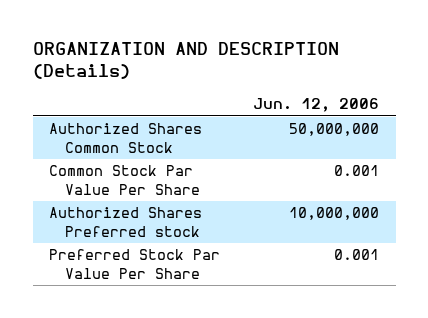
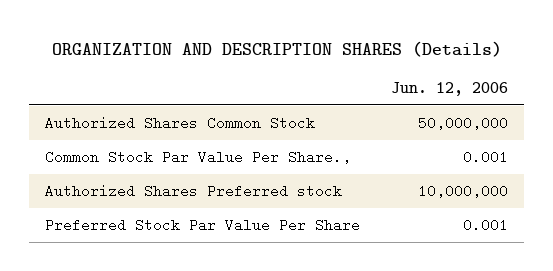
[32,42,339,80] ORGANIZATION AND DESCRIPTION (Details) -> [51,40,502,57] ORGANIZATION AND DESCRIPTION SHARES (Details)
[49,165,200,196] Common Stock Par Value Per Share -> [45,149,352,164] Common Stock Par Value Per Share.,

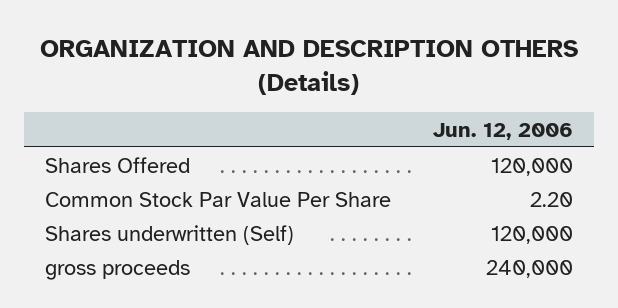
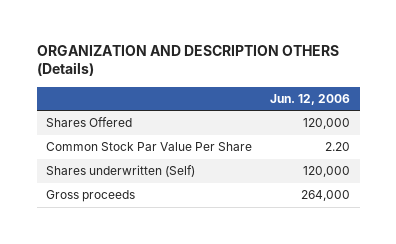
[44,259,190,280] gross proceeds -> [45,190,135,203] Gross proceeds
[485,259,573,278] 240,000 -> [301,190,351,202] 264,000

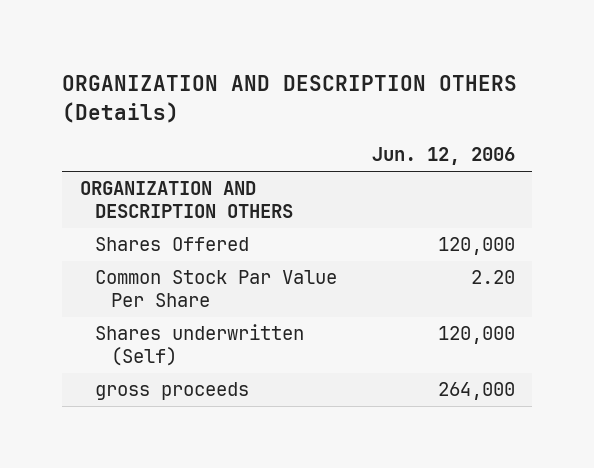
none -> [79,181,294,218] ORGANIZATION AND DESCRIPTION OTHERS
[45,190,135,203] Gross proceeds -> [95,382,250,401] gross proceeds

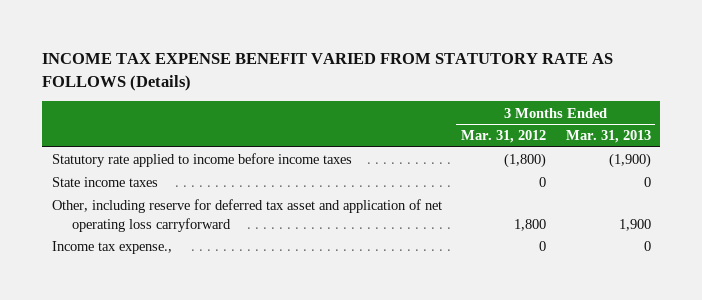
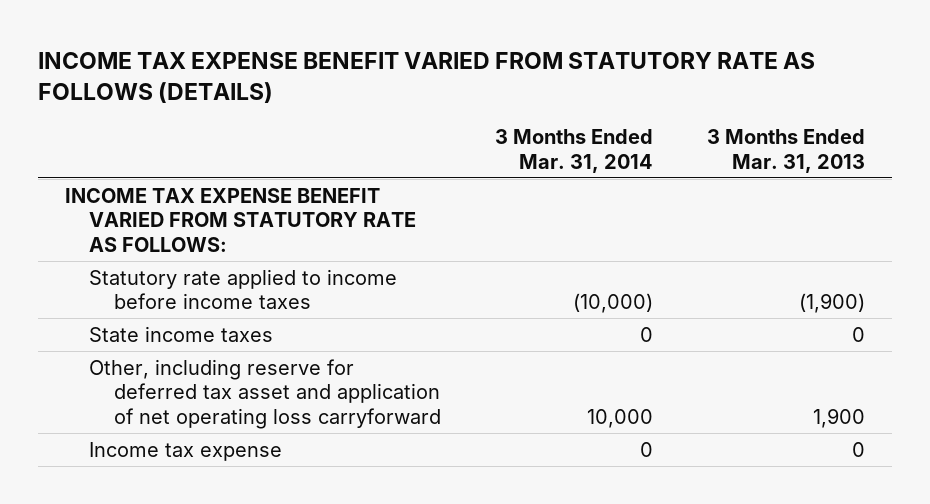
[41,53,613,91] INCOME TAX EXPENSE BENEFIT VARIED FROM STATUTORY RATE AS FOLLOWS (Details) -> [37,52,815,104] INCOME TAX EXPENSE BENEFIT VARIED FROM STATUTORY RATE AS FOLLOWS (DETAILS)
[461,130,547,144] Mar. 31, 2012 -> none
none -> [495,129,654,173] 3 Months Ended Mar. 31, 2014
none -> [64,187,417,252] INCOME TAX EXPENSE BENEFIT VARIED FROM STATUTORY RATE AS FOLLOWS:
[51,241,172,255] Income tax expense., -> [89,441,283,461] Income tax expense

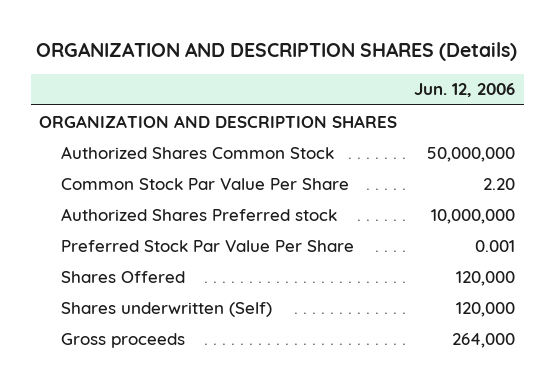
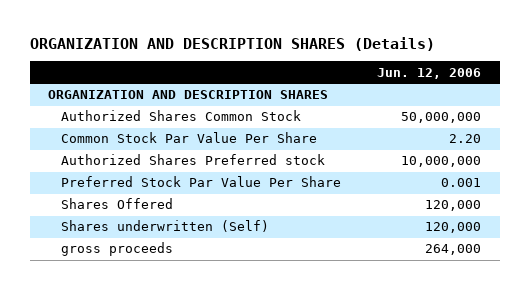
[60,332,185,348] Gross proceeds -> [60,242,173,257] gross proceeds

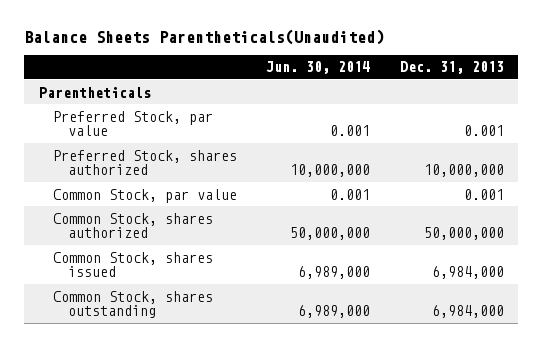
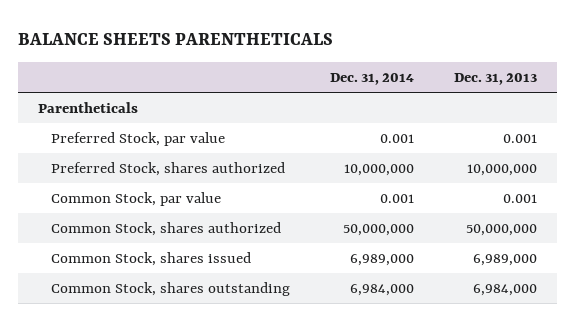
[24,28,385,45] Balance Sheets Parentheticals(Unaudited) -> [18,32,334,45] BALANCE SHEETS PARENTHETICALS
[266,61,371,75] Jun. 30, 2014 -> none
none -> [330,72,415,85] Dec. 31, 2014
[431,266,504,280] 6,984,000 -> [473,253,538,266] 6,989,000

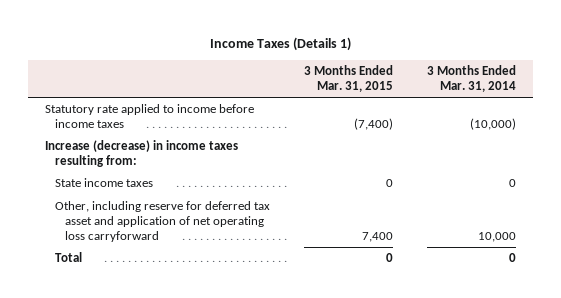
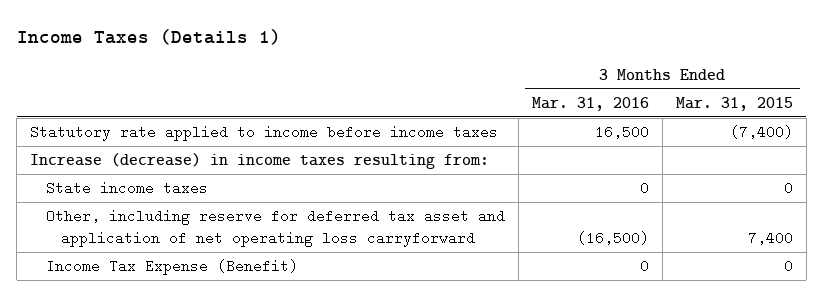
[426,65,516,92] 3 Months Ended Mar. 31, 2014 -> none
none -> [531,96,649,111] Mar. 31, 2016
[55,252,83,263] Total -> [45,259,298,276] Income Tax Expense (Benefit)

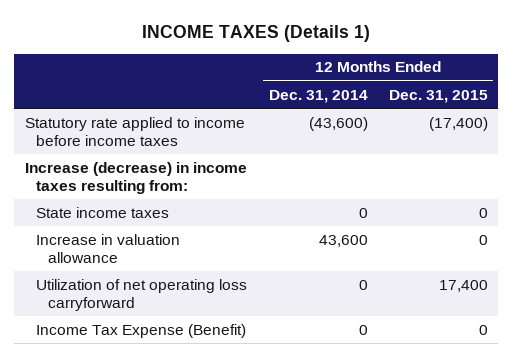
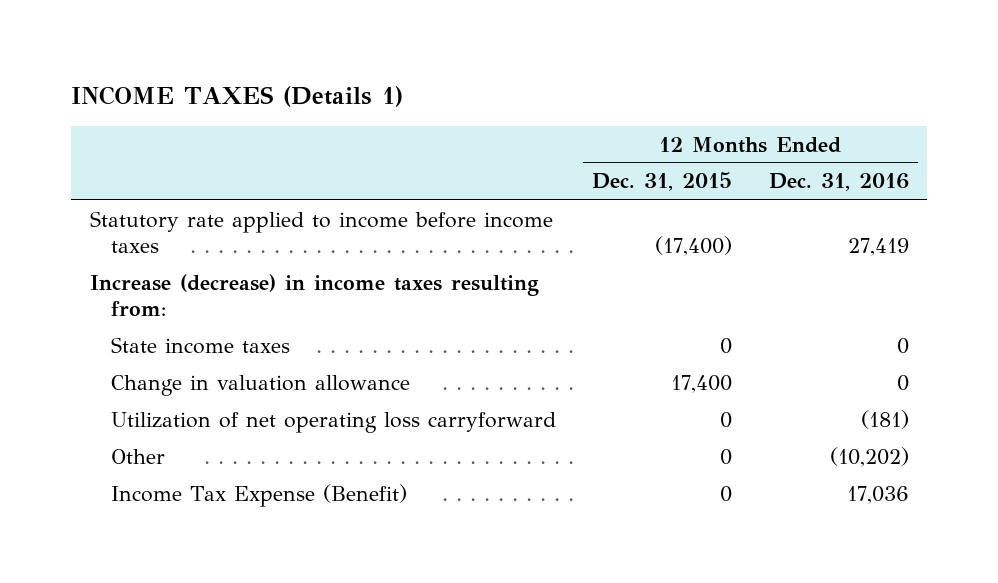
[268,89,368,103] Dec. 31, 2014 -> none
none -> [768,173,909,192] Dec. 31, 2016
[36,233,181,263] Increase in valuation allowance -> [110,374,410,396] Change in valuation allowance
[478,234,488,245] 0 -> [671,374,733,393] 17,400
[438,279,488,292] 17,400 -> [720,411,733,428] 0
none -> [110,448,165,464] Other

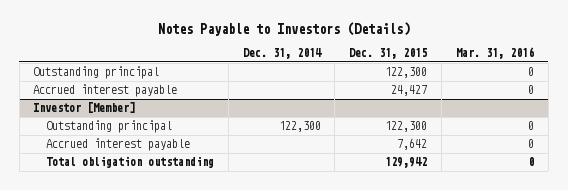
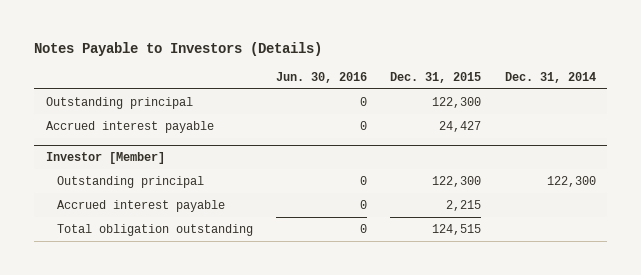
[456,47,535,60] Mar. 31, 2016 -> none
none -> [275,72,367,84] Jun. 30, 2016
[397,138,428,151] 7,642 -> [446,199,482,211] 2,215
[385,157,428,169] 129,942 -> [432,223,482,235] 124,515

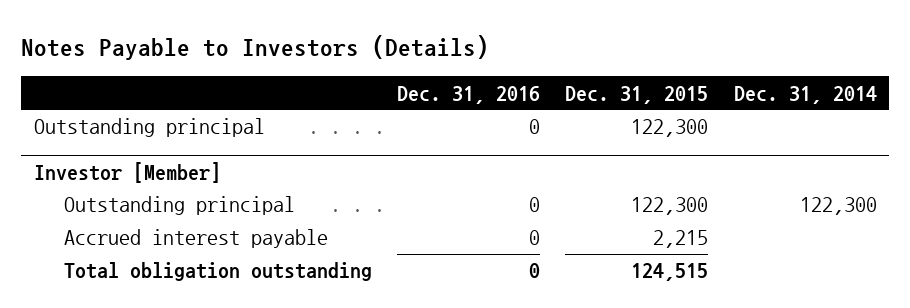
[275,72,367,84] Jun. 30, 2016 -> none
none -> [397,85,541,104] Dec. 31, 2016
[45,120,214,133] Accrued interest payable -> none

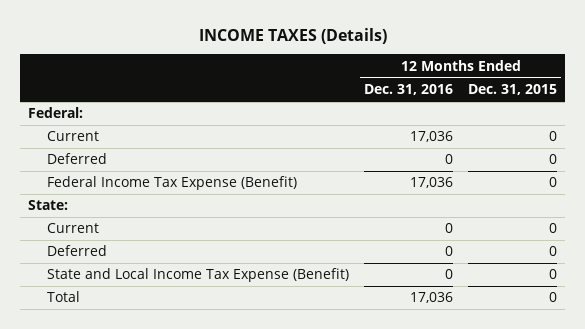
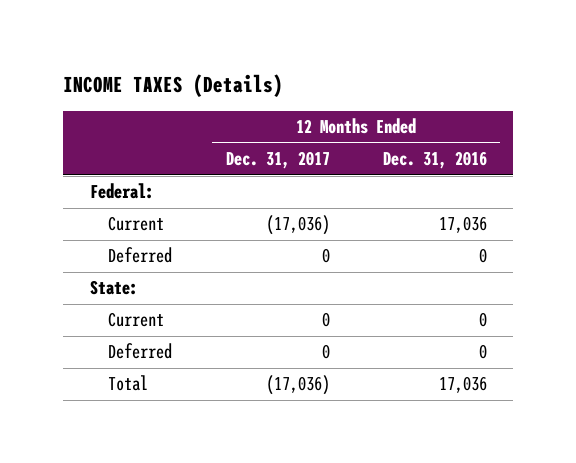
[468,84,558,96] Dec. 31, 2015 -> none
none -> [225,151,330,170] Dec. 31, 2017
[46,176,297,191] Federal Income Tax Expense (Benefit) -> none
[46,268,349,283] State and Local Income Tax Expense (Benefit) -> none

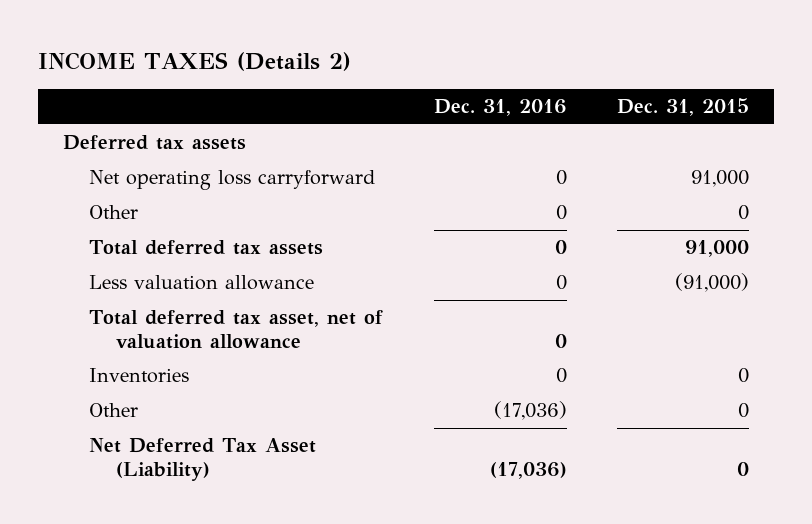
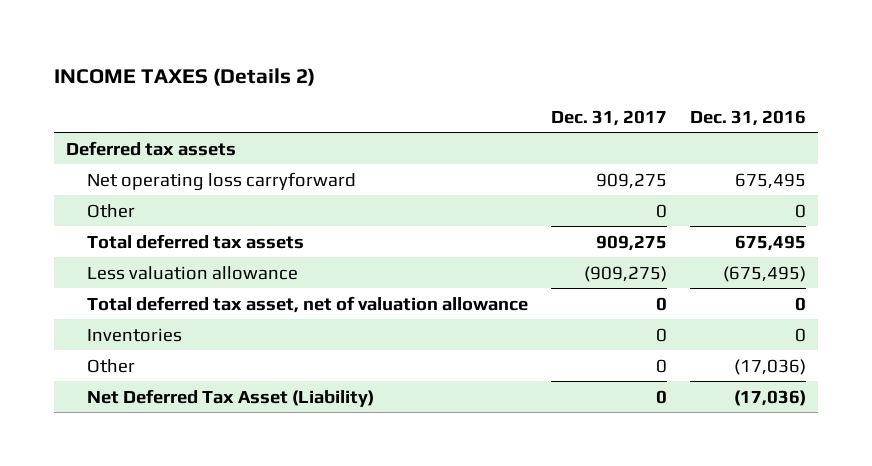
[616,98,749,117] Dec. 31, 2015 -> none
none -> [551,109,668,126] Dec. 31, 2017
[555,170,567,186] 0 -> [735,172,807,189] 675,495
[554,240,567,255] 0 -> [735,234,807,251] 675,495
[555,275,567,291] 0 -> [723,265,807,282] (675,495)

